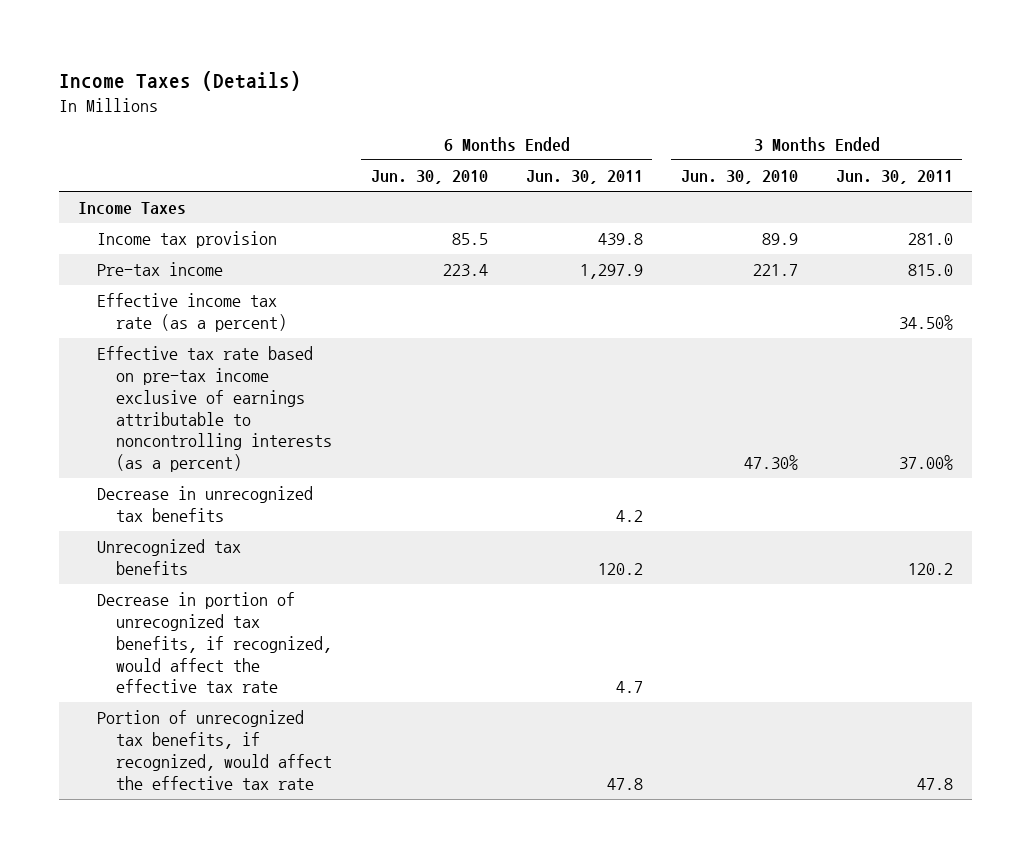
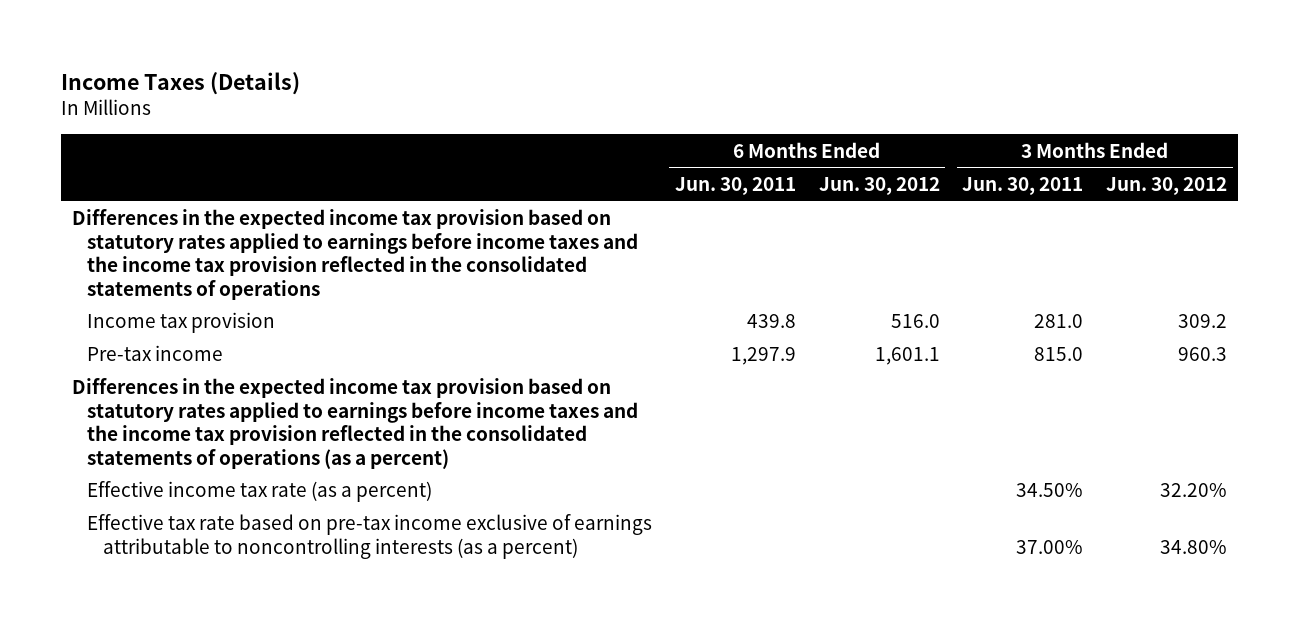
[370,170,488,185] Jun. 30, 2010 -> none
[680,170,798,185] Jun. 30, 2010 -> none
none -> [818,176,940,195] Jun. 30, 2012
none -> [1106,176,1228,195] Jun. 30, 2012
[78,202,187,216] Income Taxes -> none
none -> [72,209,639,300] Differences in the expected income tax provision based on statutory rates applied to earnings before income taxes and the income tax provision reflected in the consolidated statements of operations
none -> [72,378,639,469] Differences in the expected income tax provision based on statutory rates applied to earnings before income taxes and the income tax provision reflected in the consolidated statements of operations (as a percent)
[97,486,314,523] Decrease in unrecognized tax benefits -> none
[97,539,242,576] Unrecognized tax benefits -> none
[97,592,333,694] Decrease in portion of unrecognized tax benefits, if recognized, would affect the effective tax rate -> none
[97,710,333,790] Portion of unrecognized tax benefits, if recognized, would affect the effective tax rate -> none

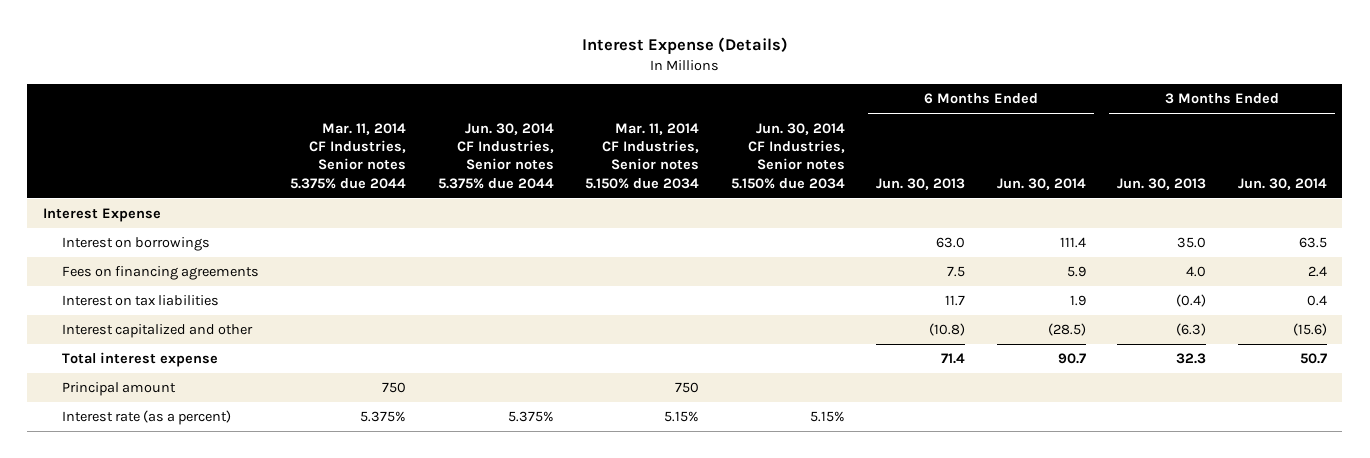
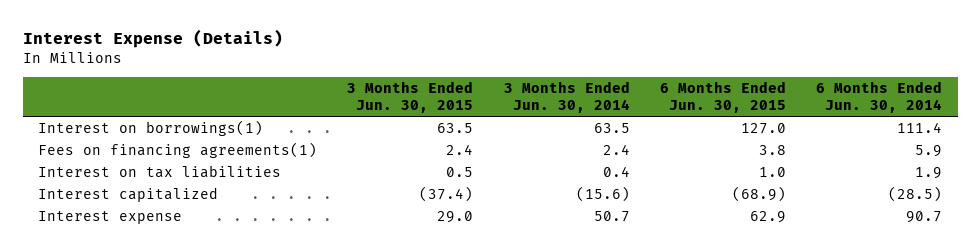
[290,122,407,189] Mar. 11, 2014 CF Industries, Senior notes 5.375% due 2044 -> none
[437,122,554,189] Jun. 30, 2014 CF Industries, Senior notes 5.375% due 2044 -> none
[585,122,700,189] Mar. 11, 2014 CF Industries, Senior notes 5.150% due 2034 -> none
[730,122,845,189] Jun. 30, 2014 CF Industries, Senior notes 5.150% due 2034 -> none
[876,177,966,190] Jun. 30, 2013 -> none
[1117,177,1207,190] Jun. 30, 2013 -> none
none -> [347,80,474,114] 3 Months Ended Jun. 30, 2015
none -> [659,80,786,114] 6 Months Ended Jun. 30, 2015
[43,208,162,223] Interest Expense -> none
[61,237,210,252] Interest on borrowings -> [37,119,263,136] Interest on borrowings(1)
[61,266,259,281] Fees on financing agreements -> [37,141,317,158] Fees on financing agreements(1)
[61,382,176,397] Principal amount -> none
[61,410,231,426] Interest rate (as a percent) -> none
[61,324,253,339] Interest capitalized and other -> [37,186,218,202] Interest capitalized
[61,352,218,368] Total interest expense -> [37,210,182,224] Interest expense

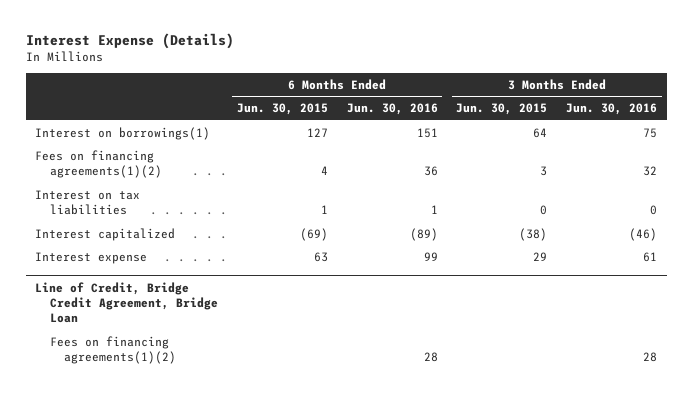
[503,80,630,114] 3 Months Ended Jun. 30, 2014 -> none
[816,80,943,114] 6 Months Ended Jun. 30, 2014 -> none
none -> [346,103,438,116] Jun. 30, 2016
none -> [566,103,658,116] Jun. 30, 2016
[437,122,474,133] 63.5 -> [533,127,548,138] 64
[740,122,786,134] 127.0 -> [306,127,328,137] 127
[37,141,317,158] Fees on financing agreements(1) -> [35,149,162,179] Fees on financing agreements(1)(2)
[446,143,474,155] 2.4 -> [540,166,548,177] 3
[758,144,786,155] 3.8 -> [320,166,328,176] 4
[446,166,474,177] 0.5 -> [540,205,548,216] 0
[758,166,786,177] 1.0 -> [320,205,328,215] 1
[419,185,474,202] (37.4) -> [519,227,548,241] (38)
[731,185,786,202] (68.9) -> [299,227,328,241] (69)
[437,210,474,223] 29.0 -> [533,251,548,261] 29
[749,210,786,223] 62.9 -> [313,251,328,262] 63
none -> [35,281,218,324] Line of Credit, Bridge Credit Agreement, Bridge Loan
none -> [49,335,177,365] Fees on financing agreements(1)(2)

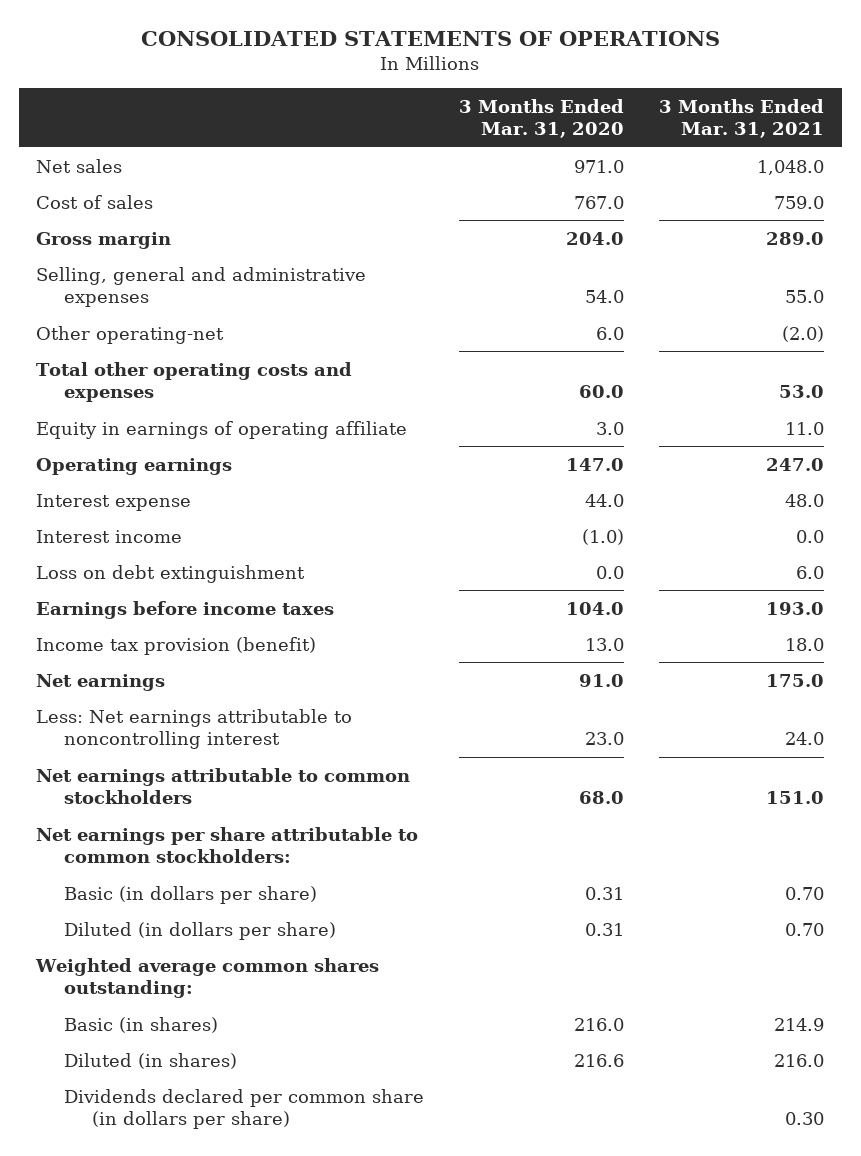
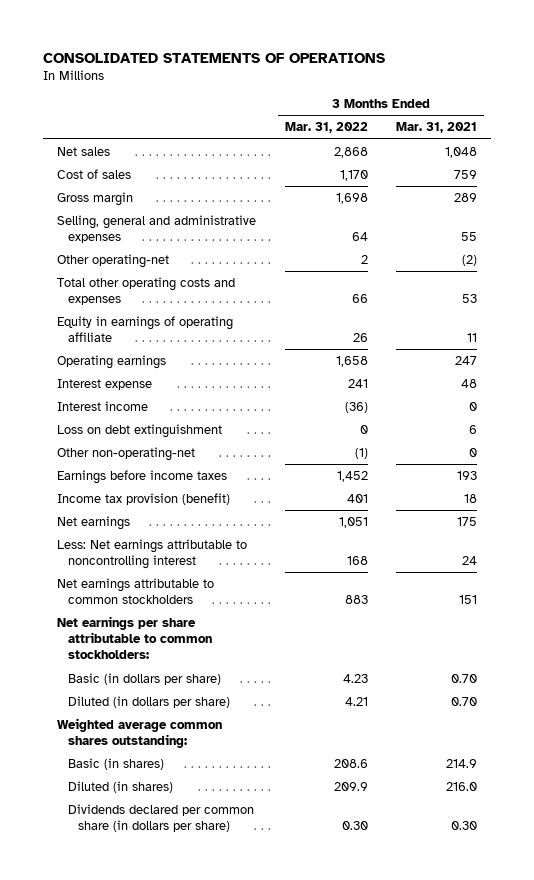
[459,98,625,139] 3 Months Ended Mar. 31, 2020 -> none
none -> [284,122,368,134] Mar. 31, 2022
[757,159,825,175] 1,048.0 -> [444,146,477,158] 1,048
[774,195,825,209] 759.0 -> [453,169,477,179] 759
[766,231,825,245] 289.0 -> [453,192,477,202] 289
[785,290,825,304] 55.0 -> [460,232,477,242] 55
[782,325,825,342] (2.0) -> [461,254,477,266] (2)
[779,385,825,399] 53.0 -> [461,294,477,304] 53
[785,421,825,435] 11.0 -> [466,333,477,343] 11
[766,457,825,471] 247.0 -> [454,355,477,365] 247
[785,493,825,507] 48.0 -> [460,378,477,388] 48
[796,529,825,543] 0.0 -> [468,401,477,411] 0
[796,565,825,579] 6.0 -> [468,424,477,434] 6
none -> [57,446,196,461] Other non-operating-net
[766,601,825,615] 193.0 -> [456,470,477,480] 193
[785,637,825,651] 18.0 -> [463,493,477,503] 18
[766,673,825,687] 175.0 -> [456,516,477,526] 175
[785,732,825,746] 24.0 -> [461,556,477,566] 24
[766,791,825,805] 151.0 -> [458,595,477,605] 151

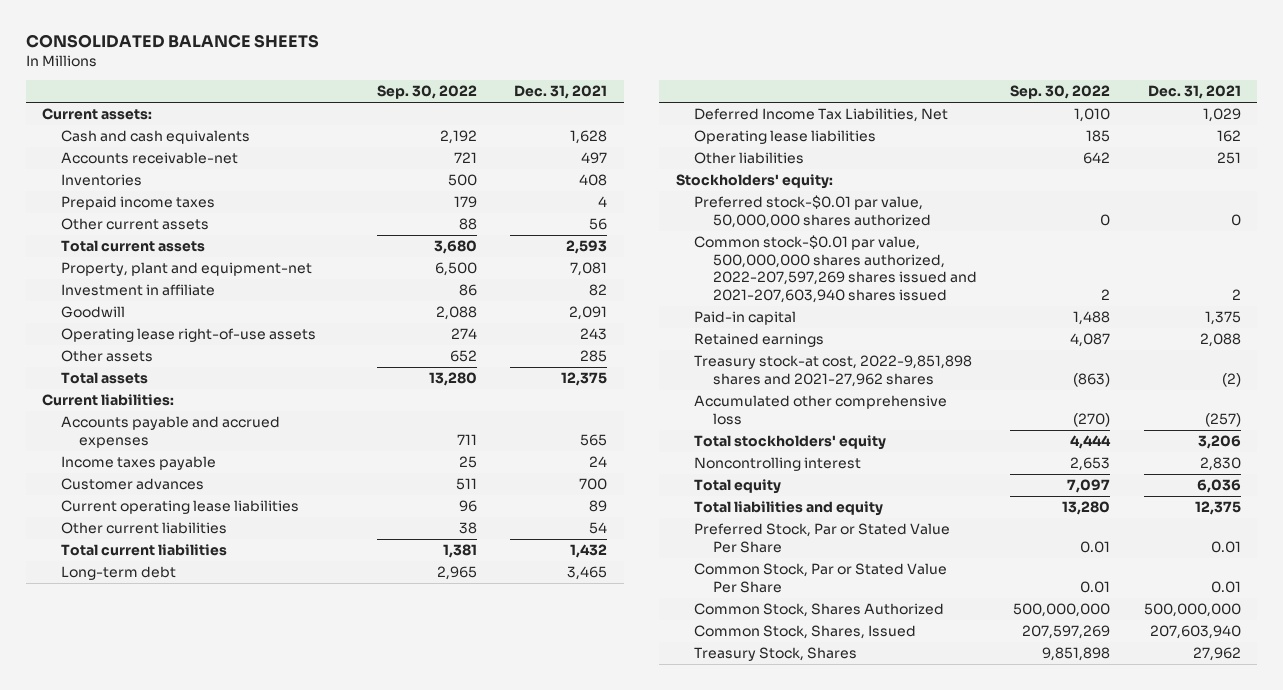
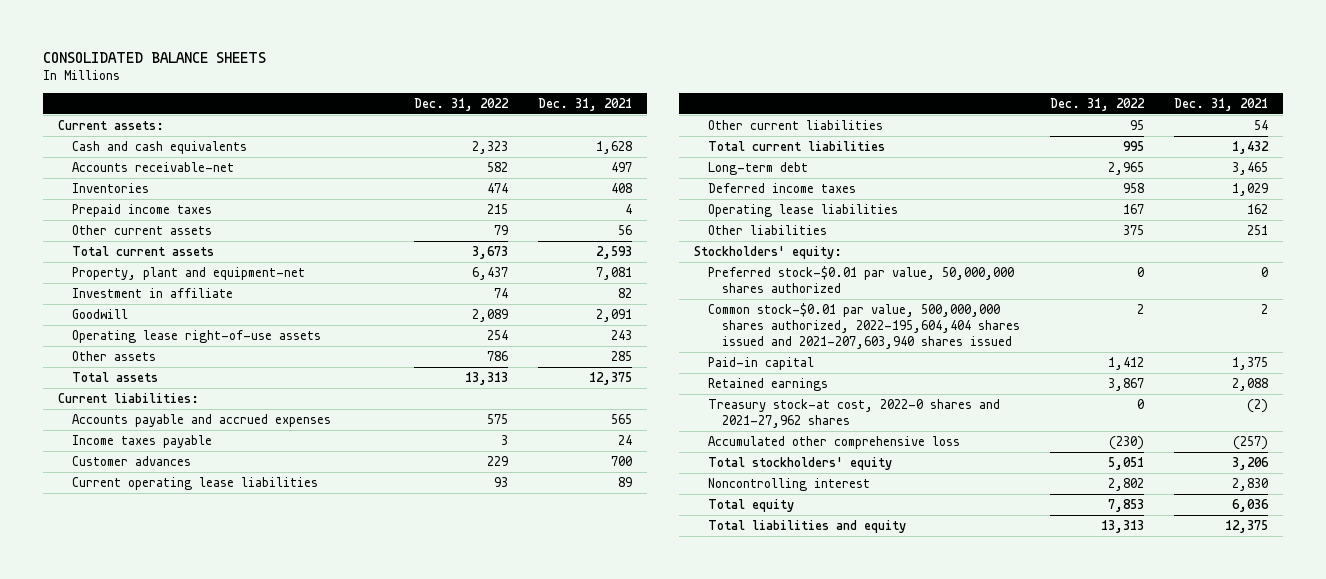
[376,85,477,100] Sep. 30, 2022 -> none
none -> [413,97,509,111] Dec. 31, 2022
[694,108,949,123] Deferred Income Tax Liabilities, Net -> [708,183,857,194] Deferred income taxes
[694,235,977,303] Common stock-$0.01 par value, 500,000,000 shares authorized, 2022-207,597,269 shares issued and 2021-207,603,940 shares issued -> [708,303,1021,349] Common stock-$0.01 par value, 500,000,000 shares authorized, 2022-195,604,404 shares issued and 2021-207,603,940 shares issued
[694,355,973,387] Treasury stock-at cost, 2022-9,851,898 shares and 2021-27,962 shares -> [708,399,1001,428] Treasury stock-at cost, 2022-0 shares and 2021-27,962 shares
[694,523,951,553] Preferred Stock, Par or Stated Value Per Share -> none
[694,563,948,593] Common Stock, Par or Stated Value Per Share -> none
[694,603,945,618] Common Stock, Shares Authorized -> none
[694,625,917,640] Common Stock, Shares, Issued -> none
[694,647,858,662] Treasury Stock, Shares -> none

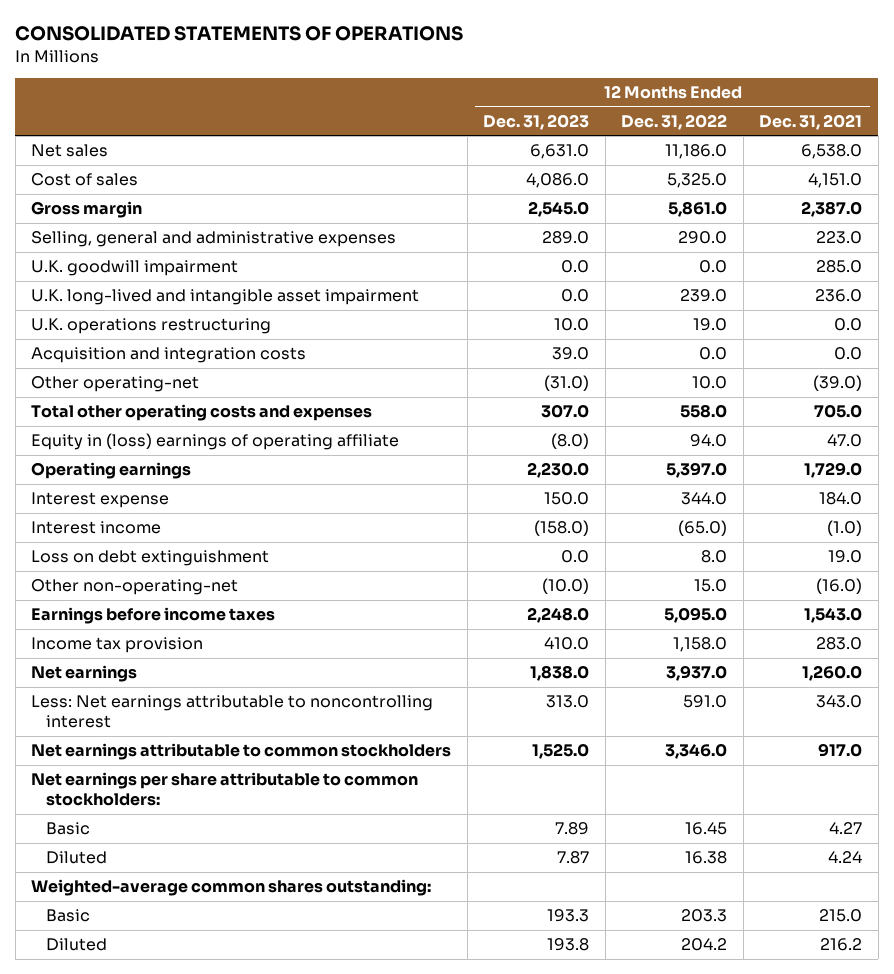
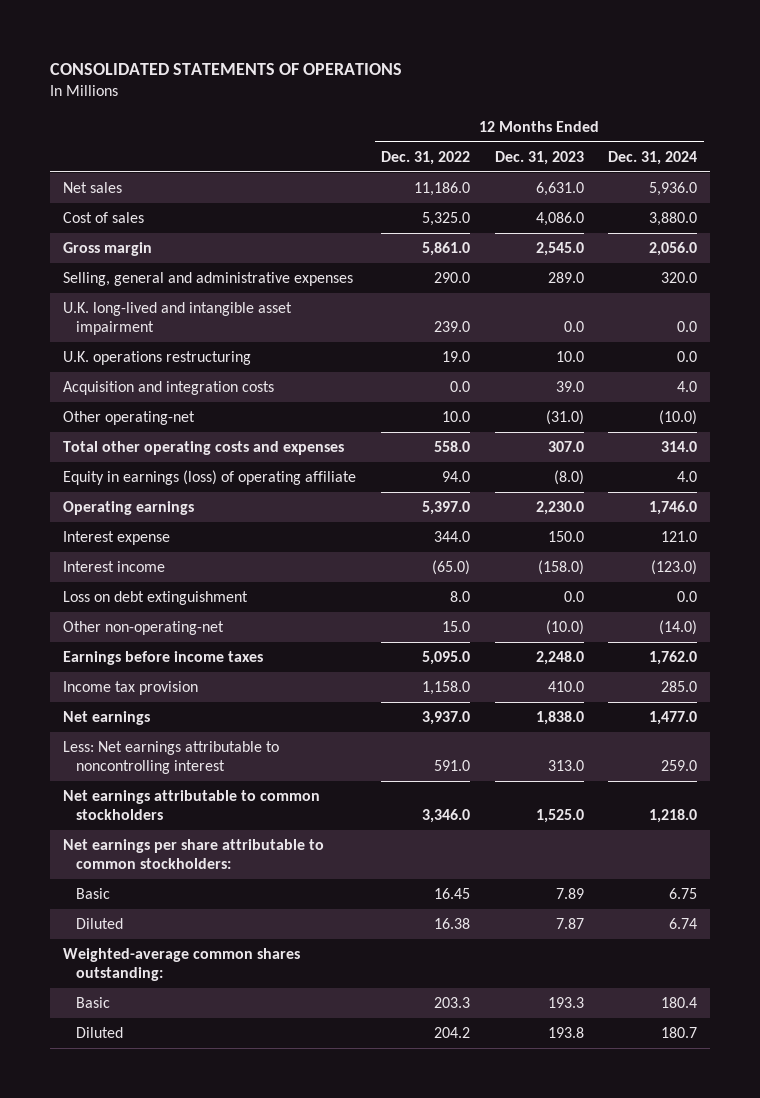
[759,113,863,130] Dec. 31, 2021 -> none
none -> [608,150,698,165] Dec. 31, 2024
[31,260,239,277] U.K. goodwill impairment -> none
[31,433,400,451] Equity in (loss) earnings of operating affiliate -> [62,470,356,486] Equity in earnings (loss) of operating affiliate

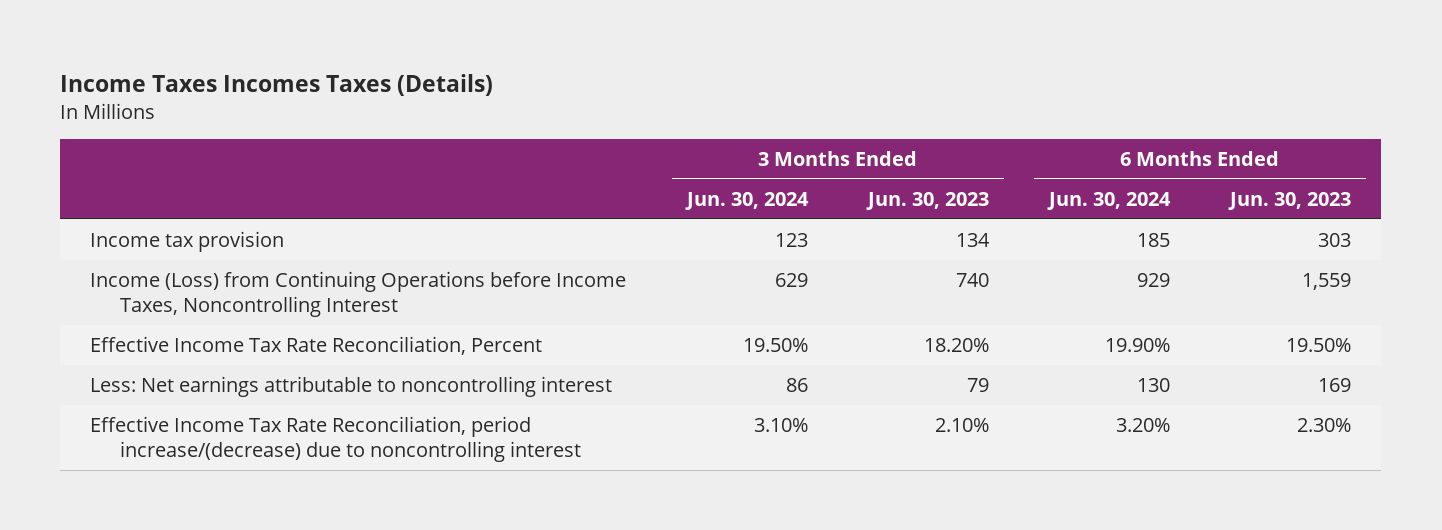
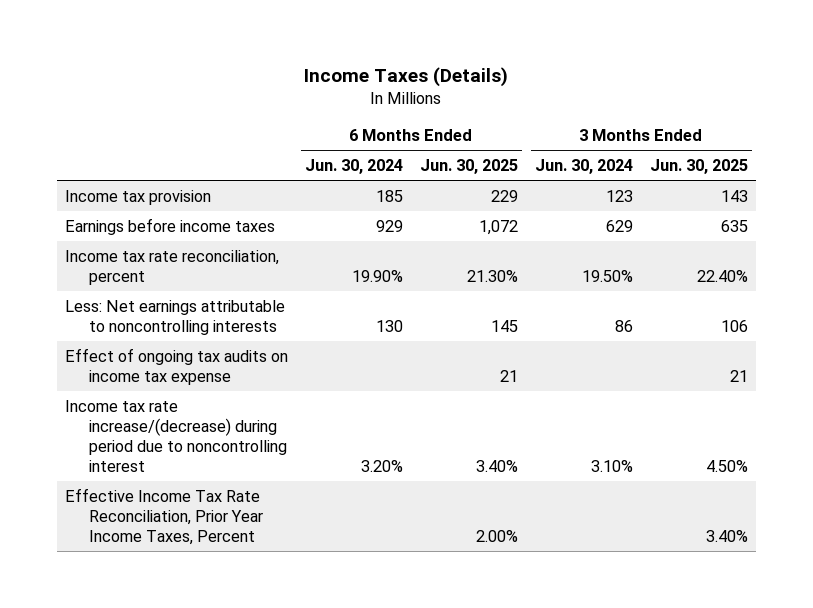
[60,73,494,96] Income Taxes Incomes Taxes (Details) -> [304,66,509,87] Income Taxes (Details)
[865,191,989,210] Jun. 30, 2023 -> none
[1228,191,1352,210] Jun. 30, 2023 -> none
none -> [419,158,518,174] Jun. 30, 2025
none -> [649,158,748,174] Jun. 30, 2025
[90,271,627,317] Income (Loss) from Continuing Operations before Income Taxes, Noncontrolling Interest -> [65,217,276,235] Earnings before income taxes
[90,336,543,356] Effective Income Tax Rate Reconciliation, Percent -> [65,249,280,285] Income tax rate reconciliation, percent
[90,376,613,398] Less: Net earnings attributable to noncontrolling interest -> [65,299,286,335] Less: Net earnings attributable to noncontrolling interests
none -> [65,347,289,385] Effect of ongoing tax audits on income tax expense
[90,416,582,462] Effective Income Tax Rate Reconciliation, period increase/(decrease) due to noncontrolling interest -> [65,399,287,473] Income tax rate increase/(decrease) during period due to noncontrolling interest
none -> [65,487,263,546] Effective Income Tax Rate Reconciliation, Prior Year Income Taxes, Percent

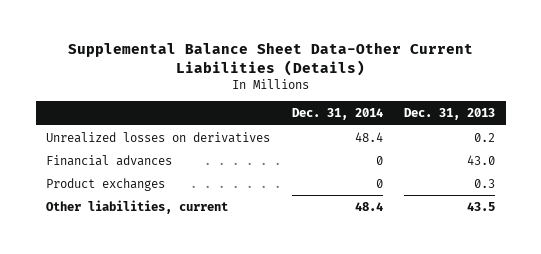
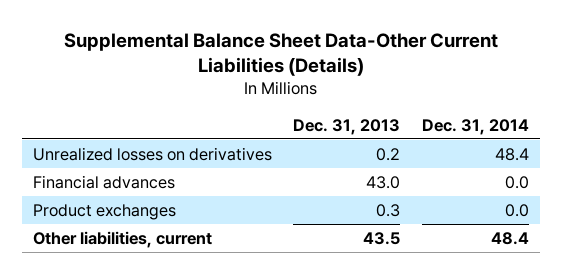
[375,155,383,165] 0 -> [505,175,530,189] 0.0
[375,178,383,188] 0 -> [505,203,530,217] 0.0

